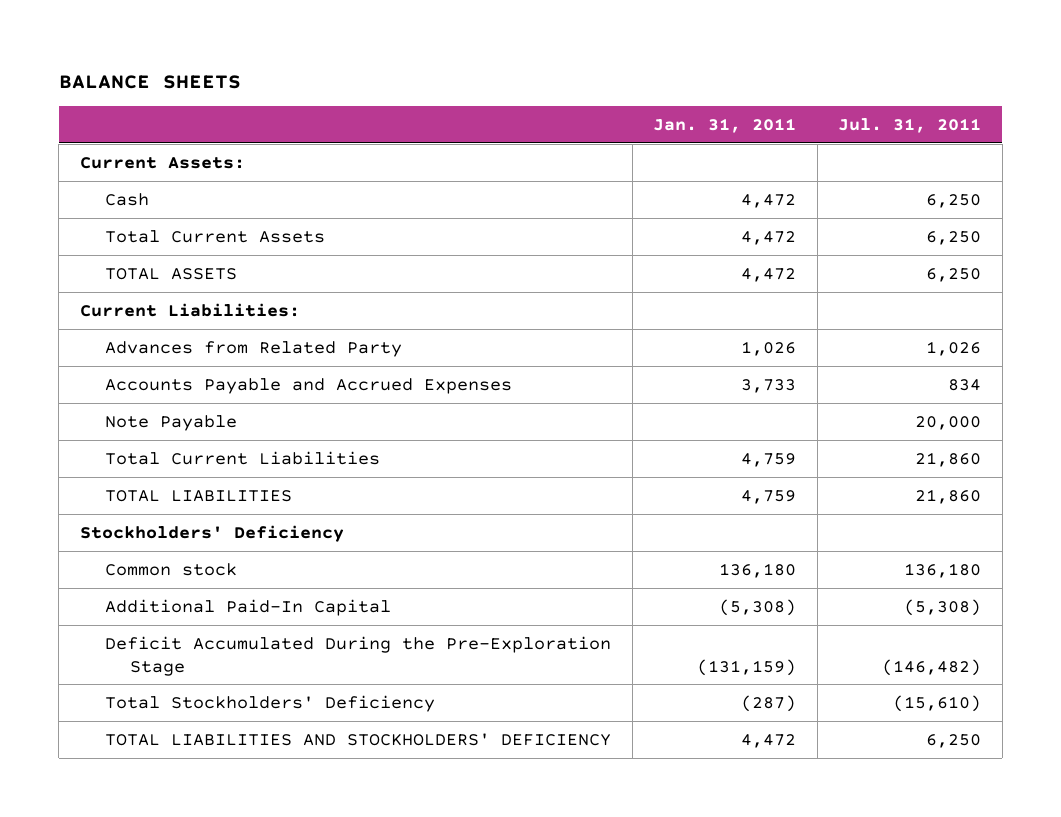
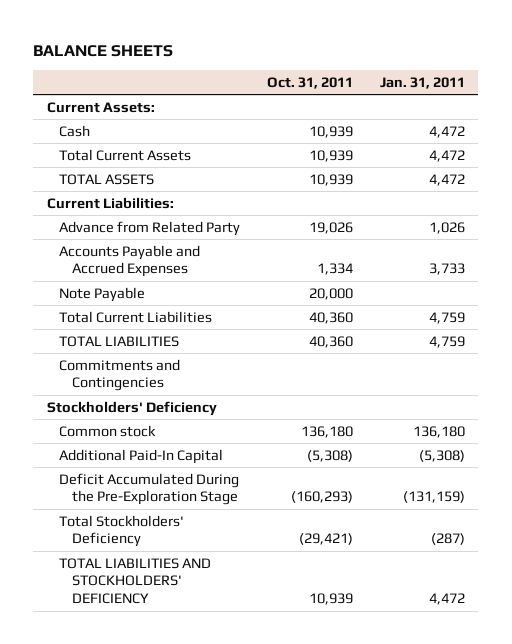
[838,118,982,134] Jul. 31, 2011 -> none
none -> [267,77,354,90] Oct. 31, 2011
[104,340,402,357] Advances from Related Party -> [59,220,241,236] Advance from Related Party
none -> [59,358,181,392] Commitments and Contingencies

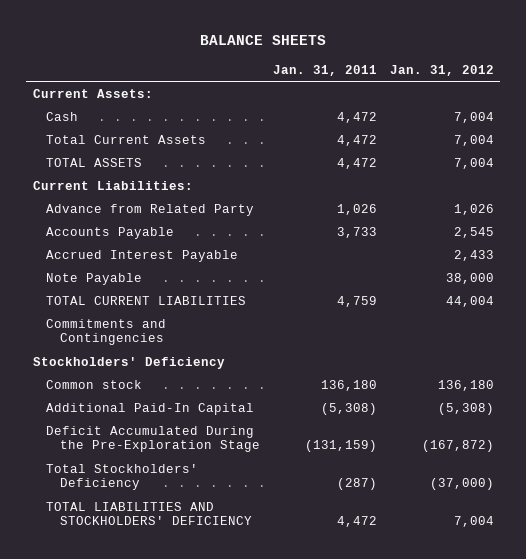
[267,77,354,90] Oct. 31, 2011 -> none
none -> [389,64,494,76] Jan. 31, 2012
[59,244,201,278] Accounts Payable and Accrued Expenses -> [46,226,175,239] Accounts Payable
none -> [46,249,239,262] Accrued Interest Payable
[59,335,180,347] TOTAL LIABILITIES -> none
[59,310,213,323] Total Current Liabilities -> [46,295,247,305] TOTAL CURRENT LIABILITIES

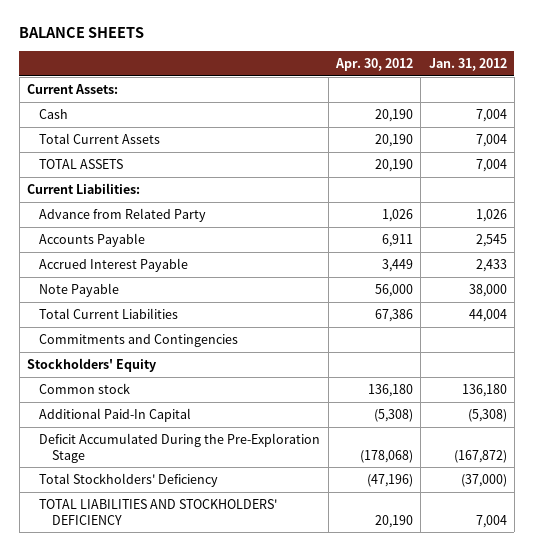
[272,64,377,76] Jan. 31, 2011 -> none
none -> [334,57,413,71] Apr. 30, 2012
[46,295,247,305] TOTAL CURRENT LIABILITIES -> [39,307,179,319] Total Current Liabilities
[32,356,225,369] Stockholders' Deficiency -> [26,357,156,372] Stockholders' Equity

